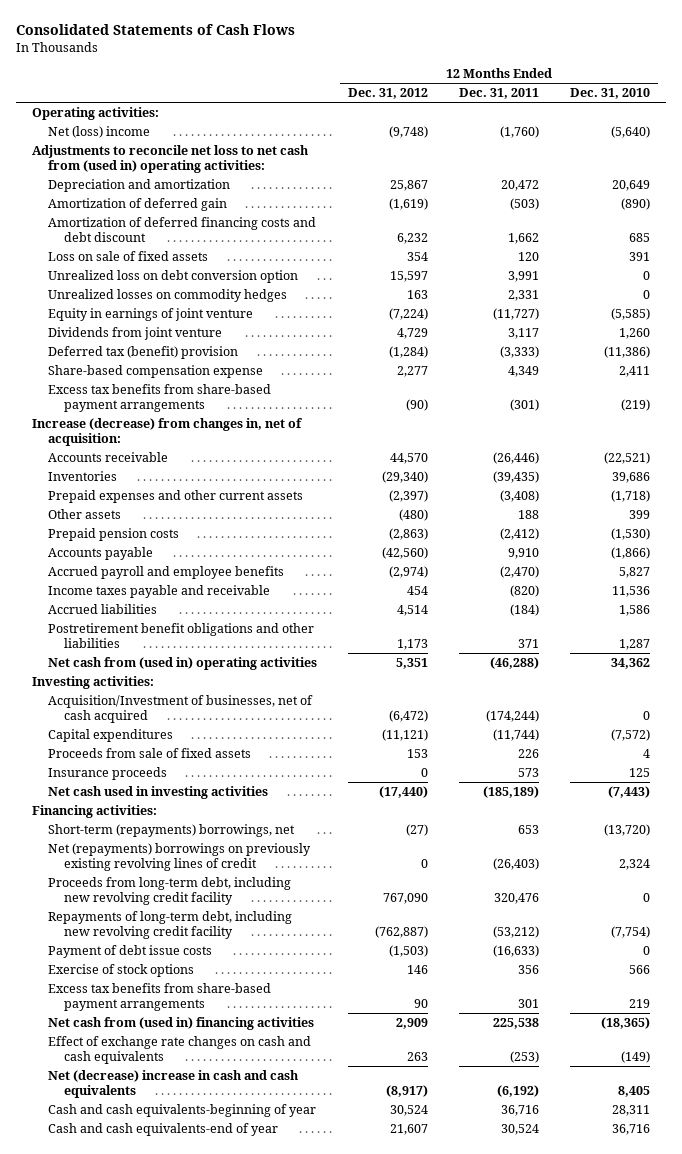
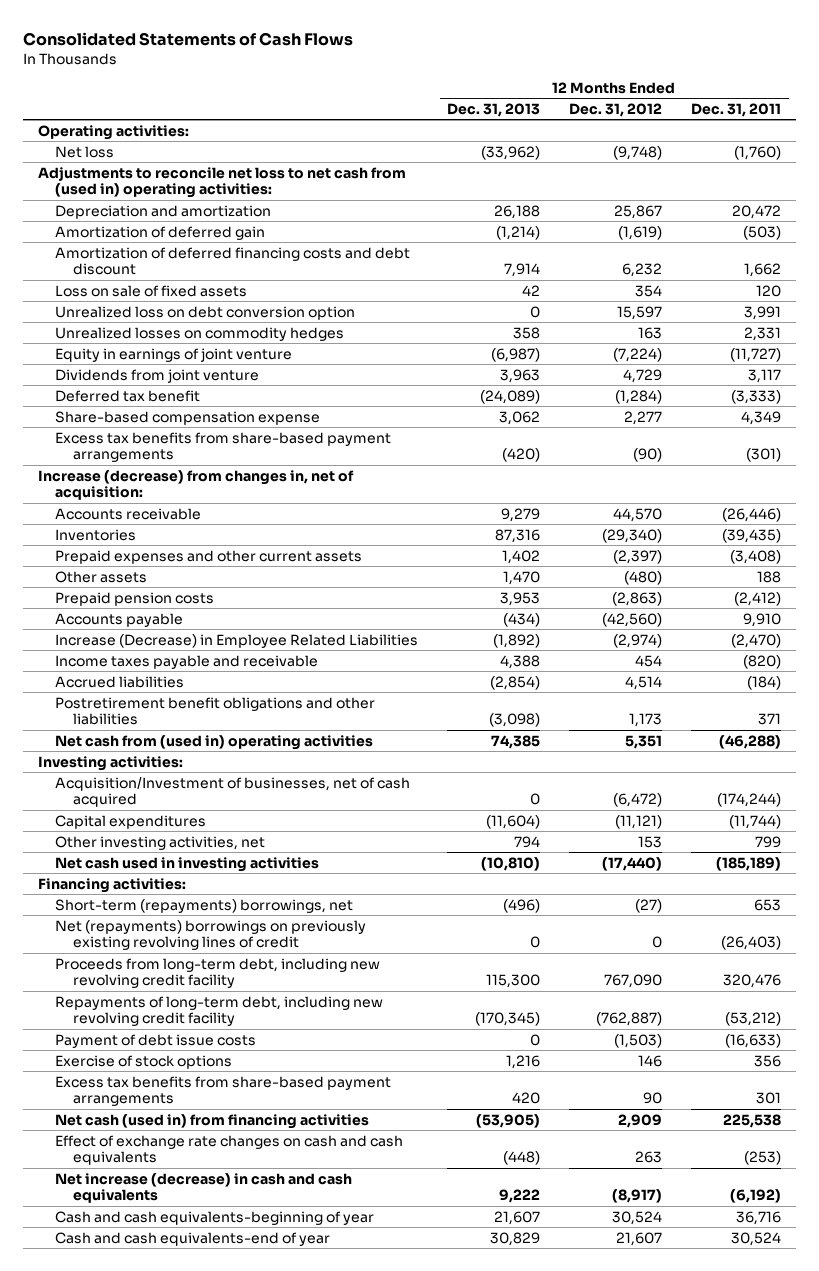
[570,88,651,100] Dec. 31, 2010 -> none
none -> [447,102,541,117] Dec. 31, 2013
[47,125,150,138] Net (loss) income -> [55,145,115,158] Net loss
[47,345,238,359] Deferred tax (benefit) provision -> [55,389,201,402] Deferred tax benefit
[47,565,284,579] Accrued payroll and employee benefits -> [55,633,419,648] Increase (Decrease) in Employee Related Liabilities
[47,747,251,758] Proceeds from sale of fixed assets -> none
[47,766,167,780] Insurance proceeds -> none
none -> [55,835,266,850] Other investing activities, net
[47,1016,314,1030] Net cash from (used in) financing activities -> [55,1113,370,1129] Net cash (used in) from financing activities
[47,1069,299,1098] Net (decrease) increase in cash and cash equivalents -> [55,1172,353,1204] Net increase (decrease) in cash and cash equivalents

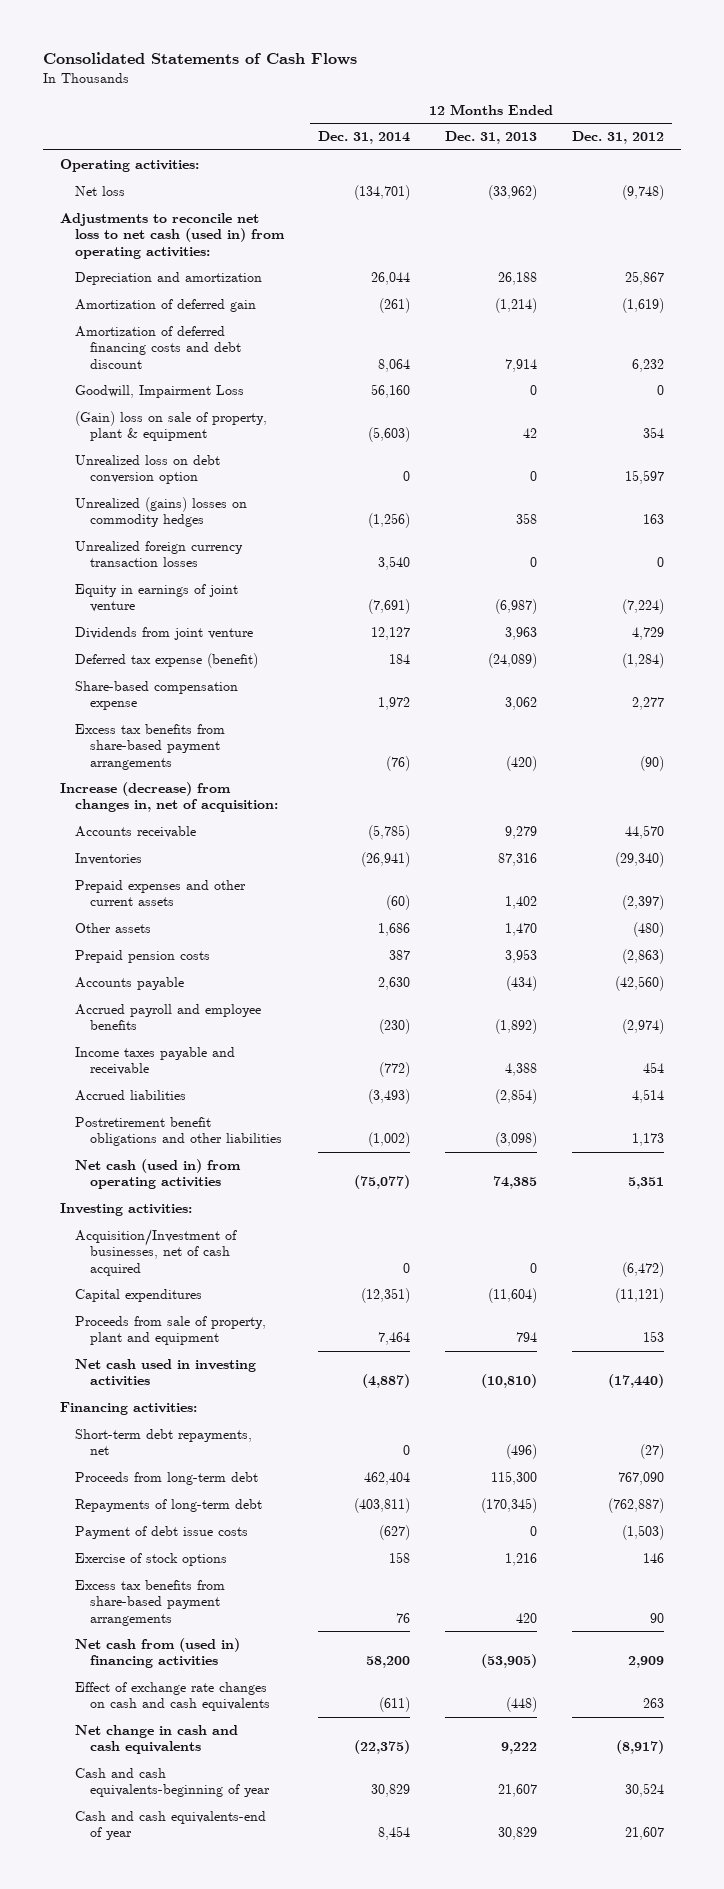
[691,102,782,117] Dec. 31, 2011 -> none
none -> [318,131,411,145] Dec. 31, 2014
[37,166,406,199] Adjustments to reconcile net loss to net cash from (used in) operating activities: -> [60,213,285,259] Adjustments to reconcile net loss to net cash (used in) from operating activities:
none -> [74,385,244,399] Goodwill, Impairment Loss
[55,284,248,297] Loss on sale of fixed assets -> [74,411,267,442] (Gain) loss on sale of property, plant & equipment
[55,326,345,341] Unrealized losses on commodity hedges -> [74,497,247,528] Unrealized (gains) losses on commodity hedges
none -> [74,541,243,568] Unrealized foreign currency transaction losses
[55,389,201,402] Deferred tax benefit -> [74,653,258,669] Deferred tax expense (benefit)
[55,633,419,648] Increase (Decrease) in Employee Related Liabilities -> [74,1004,261,1031] Accrued payroll and employee benefits
[55,734,374,750] Net cash from (used in) operating activities -> [74,1159,241,1190] Net cash (used in) from operating activities
[55,835,266,850] Other investing activities, net -> [74,1316,266,1346] Proceeds from sale of property, plant and equipment
[55,919,367,951] Net (repayments) borrowings on previously existing revolving lines of credit -> none
[55,898,354,913] Short-term (repayments) borrowings, net -> [74,1429,252,1456] Short-term debt repayments, net
[55,957,381,989] Proceeds from long-term debt, including new revolving credit facility -> [74,1472,258,1486] Proceeds from long-term debt
[55,995,384,1027] Repayments of long-term debt, including new revolving credit facility -> [74,1499,262,1513] Repayments of long-term debt
[55,1113,370,1129] Net cash (used in) from financing activities -> [74,1638,240,1669] Net cash from (used in) financing activities
[55,1172,353,1204] Net increase (decrease) in cash and cash equivalents -> [74,1725,238,1755] Net change in cash and cash equivalents

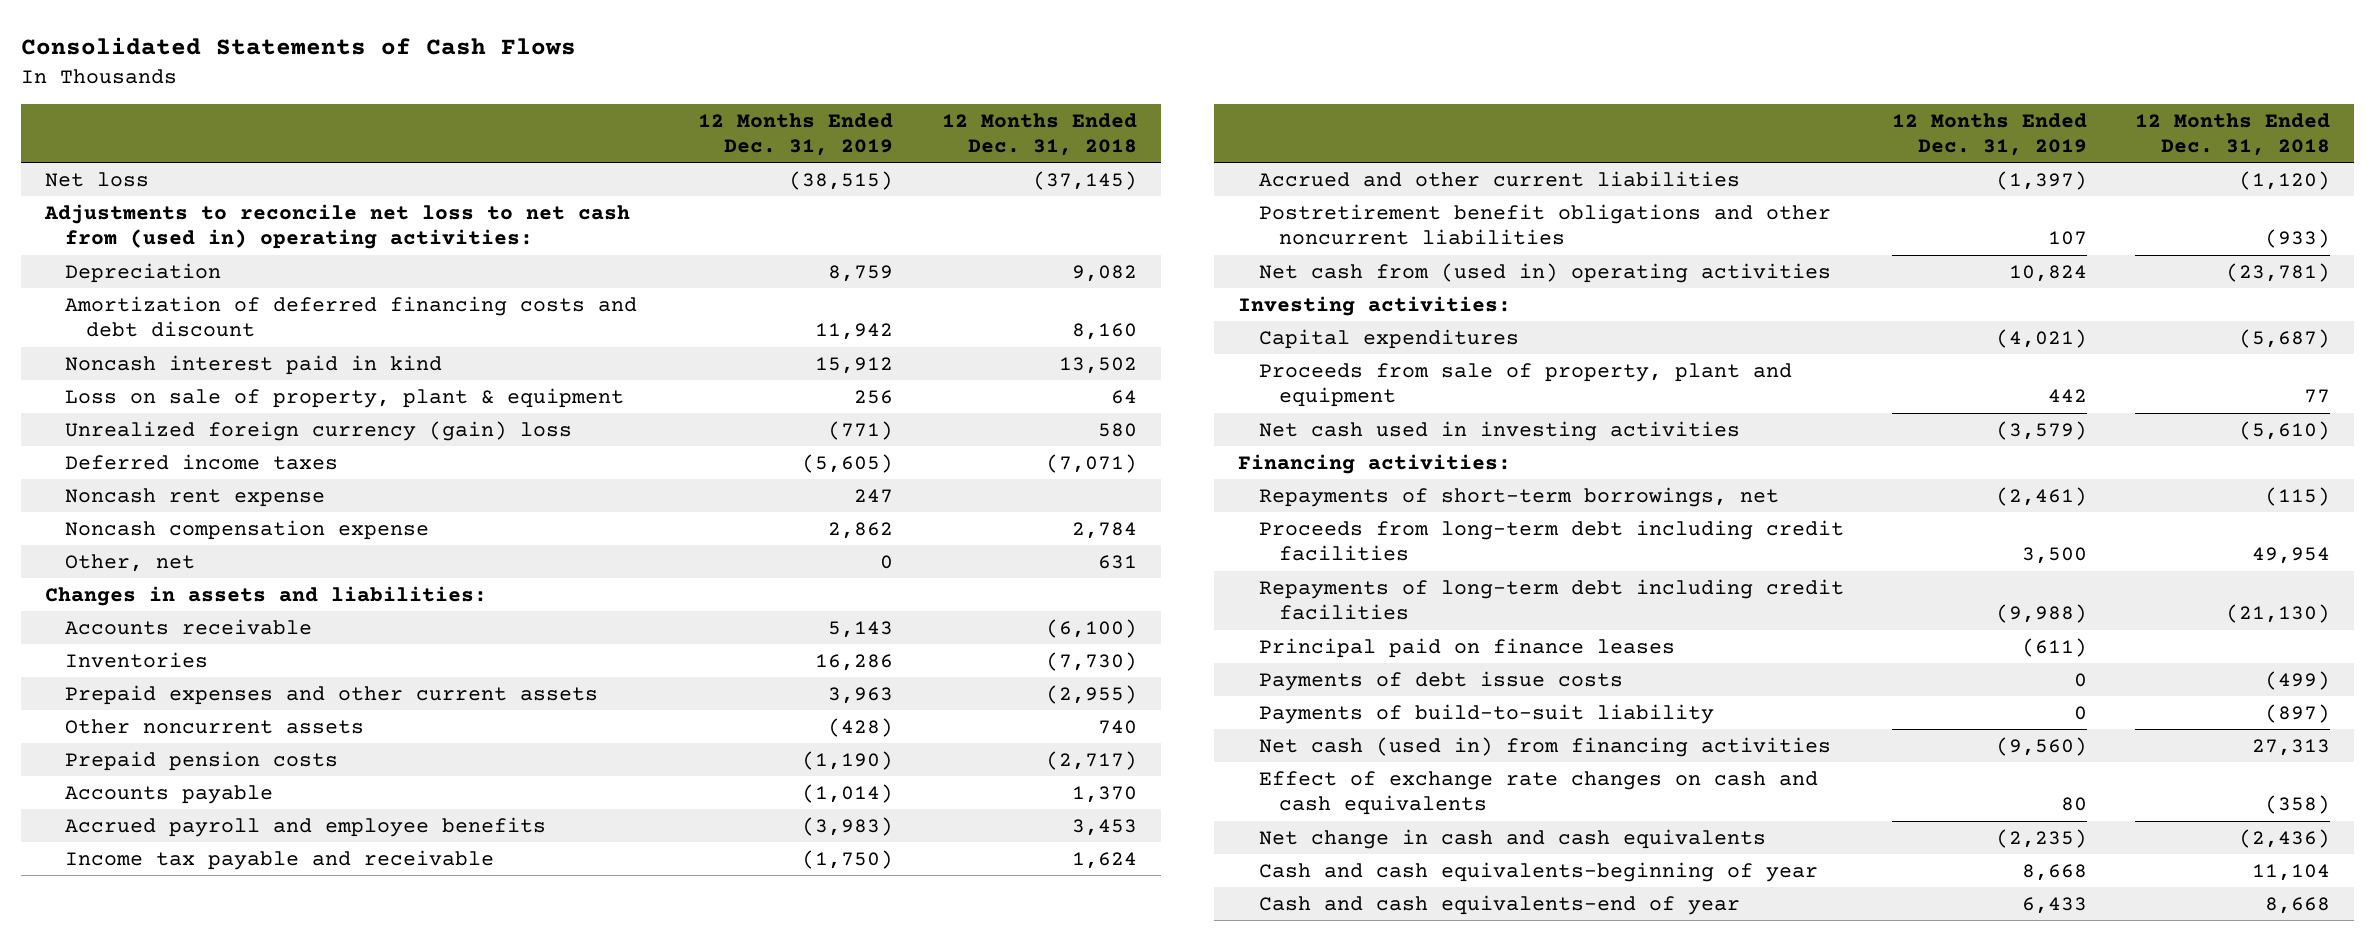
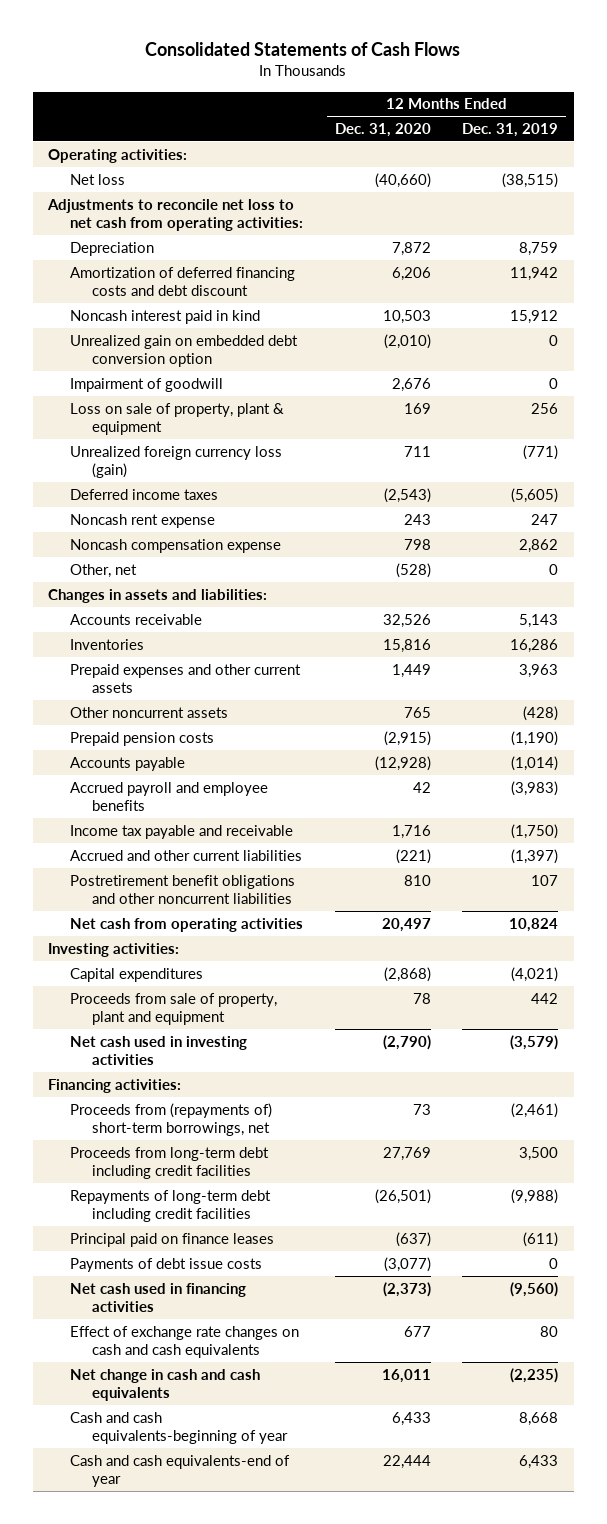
[941,112,1137,156] 12 Months Ended Dec. 31, 2018 -> none
none -> [334,122,431,137] Dec. 31, 2020
none -> [48,148,188,163] Operating activities:
[43,203,630,250] Adjustments to reconcile net loss to net cash from (used in) operating activities: -> [47,198,304,232] Adjustments to reconcile net loss to net cash from operating activities:
none -> [70,334,299,368] Unrealized gain on embedded debt conversion option
none -> [70,377,224,392] Impairment of goodwill
[65,420,573,441] Unrealized foreign currency (gain) loss -> [70,445,283,479] Unrealized foreign currency loss (gain)
[1258,262,1831,283] Net cash from (used in) operating activities -> [70,917,304,932] Net cash from operating activities
[1258,486,1779,507] Repayments of short-term borrowings, net -> [70,1102,273,1137] Proceeds from (repayments of) short-term borrowings, net
[1258,703,1714,724] Payments of build-to-suit liability -> none
[1258,736,1831,757] Net cash (used in) from financing activities -> [70,1282,247,1313] Net cash used in financing activities

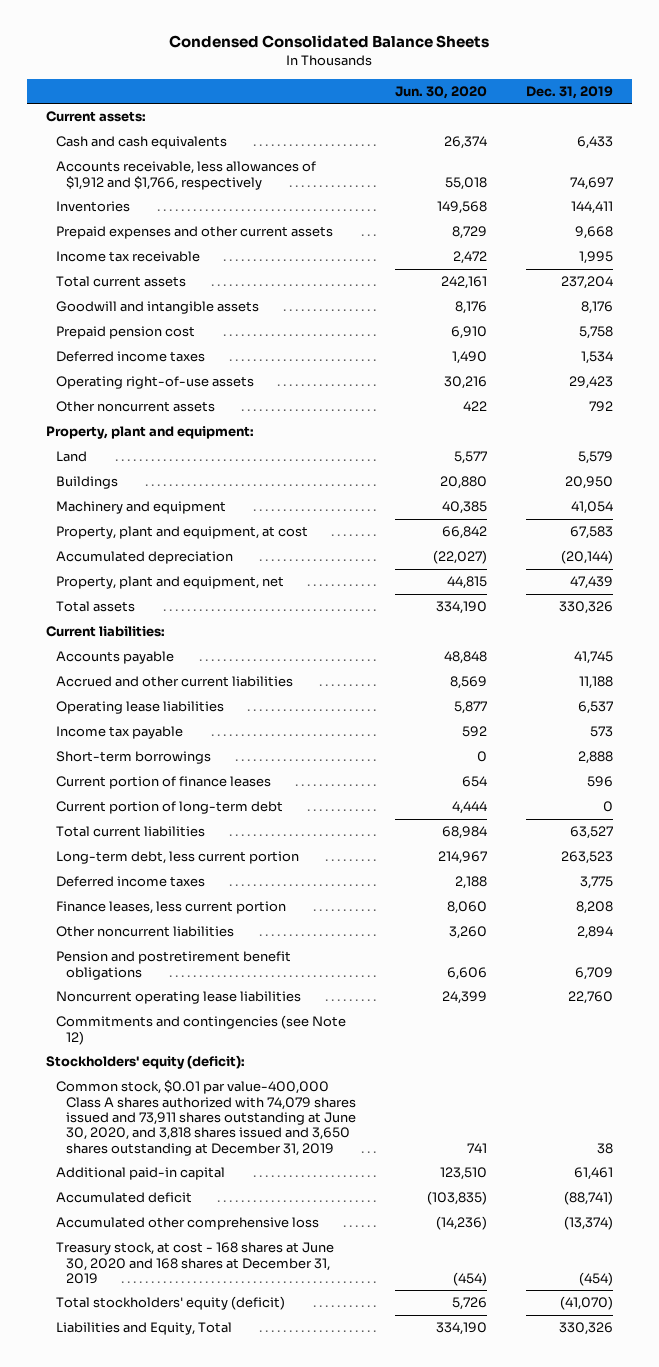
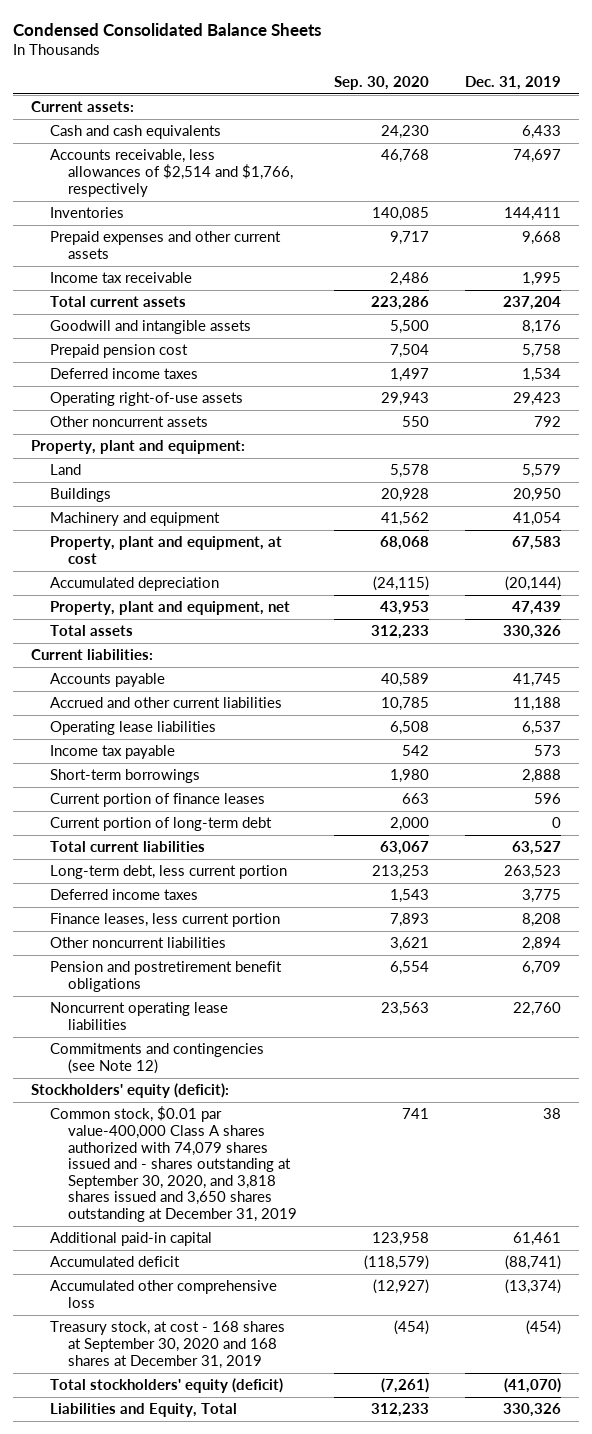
[394,85,487,99] Jun. 30, 2020 -> none
none -> [333,75,429,90] Sep. 30, 2020
[56,161,317,190] Accounts receivable, less allowances of $1,912 and $1,766, respectively -> [49,149,294,197] Accounts receivable, less allowances of $2,514 and $1,766, respectively
[56,1080,357,1156] Common stock, $0.01 par value-400,000 Class A shares authorized with 74,079 shares issued and 73,911 shares outstanding at June 30, 2020, and 3,818 shares issued and 3,650 shares outstanding at December 31, 2019 -> [49,1106,298,1222] Common stock, $0.01 par value-400,000 Class A shares authorized with 74,079 shares issued and - shares outstanding at September 30, 2020, and 3,818 shares issued and 3,650 shares outstanding at December 31, 2019
[56,1242,335,1284] Treasury stock, at cost - 168 shares at June 30, 2020 and 168 shares at December 31, 2019 -> [49,1321,285,1369] Treasury stock, at cost - 168 shares at September 30, 2020 and 168 shares at December 31, 2019

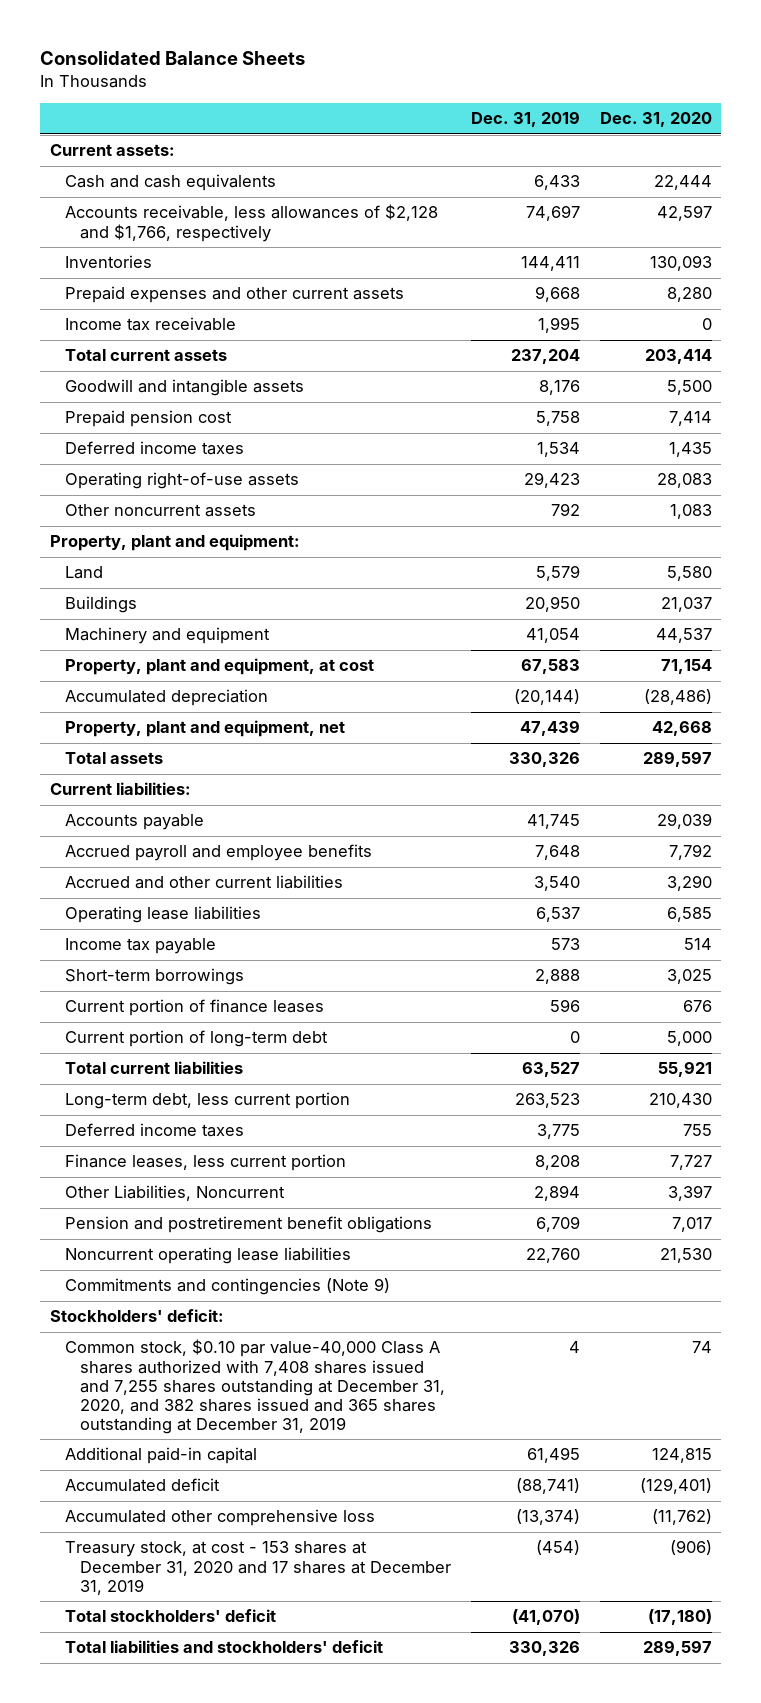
[13,22,322,36] Condensed Consolidated Balance Sheets -> [39,50,305,65] Consolidated Balance Sheets
[333,75,429,90] Sep. 30, 2020 -> none
none -> [599,112,712,128] Dec. 31, 2020
[49,149,294,197] Accounts receivable, less allowances of $2,514 and $1,766, respectively -> [64,204,438,242] Accounts receivable, less allowances of $2,128 and $1,766, respectively
none -> [64,844,372,862] Accrued payroll and employee benefits
[512,697,561,712] 11,188 -> [533,876,580,892] 3,540
[49,937,226,949] Other noncurrent liabilities -> [64,1185,285,1202] Other Liabilities, Noncurrent
[49,1043,264,1074] Commitments and contingencies (see Note 12) -> [64,1278,390,1296] Commitments and contingencies (Note 9)
[31,1083,230,1099] Stockholders' equity (deficit): -> [49,1309,224,1323] Stockholders' deficit:
[49,1106,298,1222] Common stock, $0.01 par value-400,000 Class A shares authorized with 74,079 shares issued and - shares outstanding at September 30, 2020, and 3,818 shares issued and 3,650 shares outstanding at December 31, 2019 -> [64,1339,446,1434] Common stock, $0.10 par value-40,000 Class A shares authorized with 7,408 shares issued and 7,255 shares outstanding at December 31, 2020, and 382 shares issued and 365 shares outstanding at December 31, 2019
[542,1108,561,1120] 38 -> [568,1341,580,1354] 4
[512,1232,561,1247] 61,461 -> [526,1447,580,1464] 61,495
[49,1321,285,1369] Treasury stock, at cost - 168 shares at September 30, 2020 and 168 shares at December 31, 2019 -> [64,1541,452,1595] Treasury stock, at cost - 153 shares at December 31, 2020 and 17 shares at December 31, 2019
[49,1378,283,1394] Total stockholders' equity (deficit) -> [64,1609,276,1623] Total stockholders' deficit
[49,1403,237,1418] Liabilities and Equity, Total -> [64,1640,383,1654] Total liabilities and stockholders' deficit

